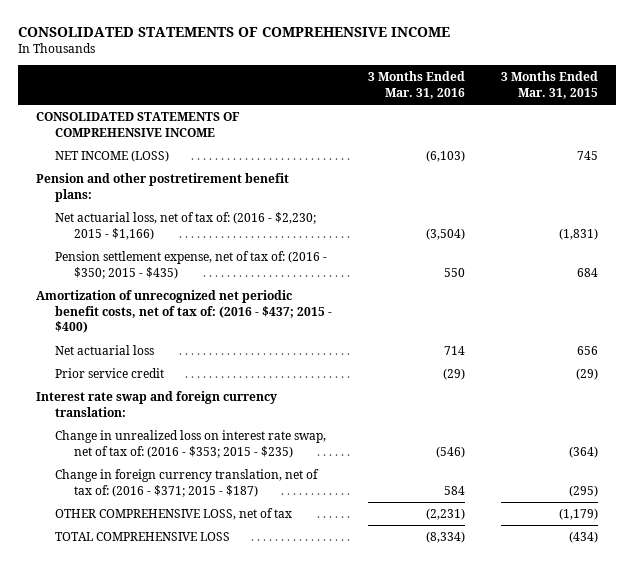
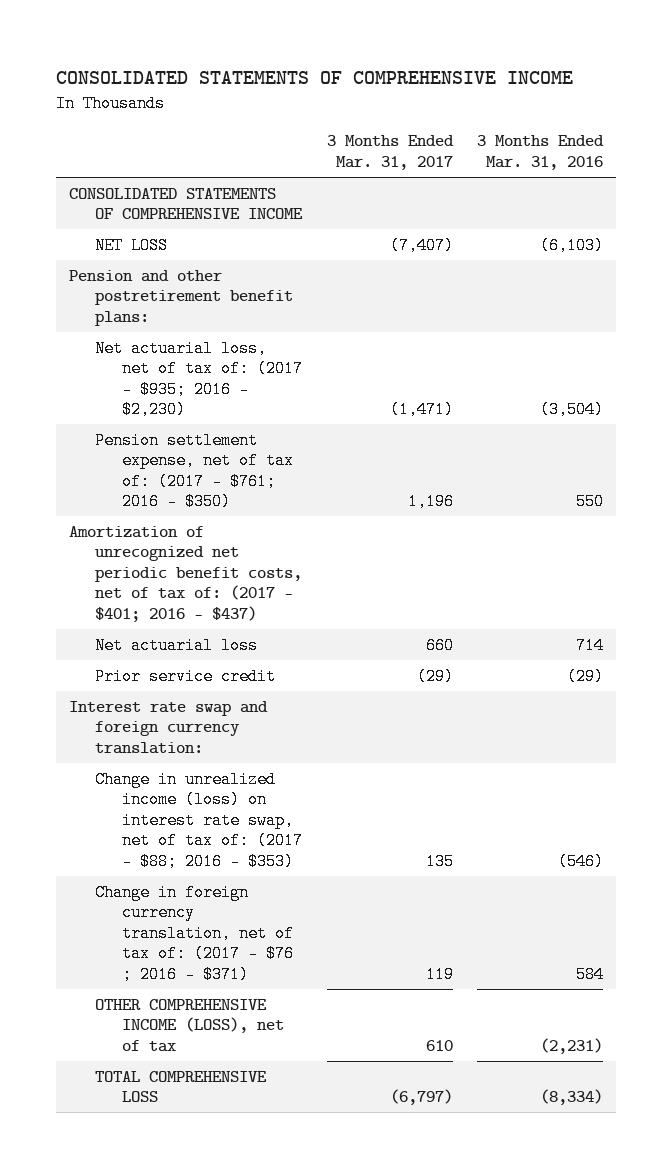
[500,71,598,99] 3 Months Ended Mar. 31, 2015 -> none
none -> [326,135,454,170] 3 Months Ended Mar. 31, 2017
[54,150,169,163] NET INCOME (LOSS) -> [95,236,169,254] NET LOSS
[54,212,316,240] Net actuarial loss, net of tax of: (2016 - $2,230; 2015 - $1,166) -> [95,339,304,419] Net actuarial loss, net of tax of: (2017 - $935; 2016 - $2,230)
[54,251,327,279] Pension settlement expense, net of tax of: (2016 - $350; 2015 - $435) -> [95,431,295,511] Pension settlement expense, net of tax of: (2017 - $761; 2016 - $350)
[35,290,332,334] Amortization of unrecognized net periodic benefit costs, net of tax of: (2016 - $437; 2015 - $400) -> [68,525,303,622] Amortization of unrecognized net periodic benefit costs, net of tax of: (2017 - $401; 2016 - $437)
[54,430,326,458] Change in unrealized loss on interest rate swap, net of tax of: (2016 - $353; 2015 - $235) -> [95,770,304,870] Change in unrealized income (loss) on interest rate swap, net of tax of: (2017 - $88; 2016 - $353)
[54,469,319,497] Change in foreign currency translation, net of tax of: (2016 - $371; 2015 - $187) -> [95,883,295,983] Change in foreign currency translation, net of tax of: (2017 - $76 ; 2016 - $371)
[54,508,292,521] OTHER COMPREHENSIVE LOSS, net of tax -> [95,998,285,1052] OTHER COMPREHENSIVE INCOME (LOSS), net of tax

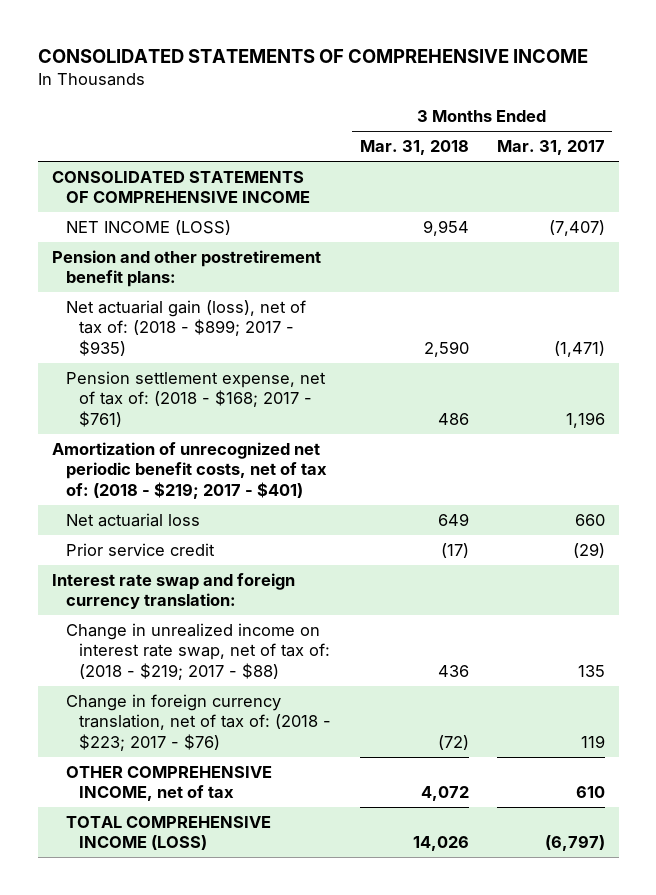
[477,135,605,170] 3 Months Ended Mar. 31, 2016 -> none
none -> [359,140,469,156] Mar. 31, 2018
[95,236,169,254] NET LOSS -> [65,219,231,235] NET INCOME (LOSS)
[95,339,304,419] Net actuarial loss, net of tax of: (2017 - $935; 2016 - $2,230) -> [65,299,306,357] Net actuarial gain (loss), net of tax of: (2018 - $899; 2017 - $935)
[95,431,295,511] Pension settlement expense, net of tax of: (2017 - $761; 2016 - $350) -> [65,370,326,428] Pension settlement expense, net of tax of: (2018 - $168; 2017 - $761)
[68,525,303,622] Amortization of unrecognized net periodic benefit costs, net of tax of: (2017 - $401; 2016 - $437) -> [51,441,327,500] Amortization of unrecognized net periodic benefit costs, net of tax of: (2018 - $219; 2017 - $401)
[95,770,304,870] Change in unrealized income (loss) on interest rate swap, net of tax of: (2017 - $88; 2016 - $353) -> [65,622,331,681] Change in unrealized income on interest rate swap, net of tax of: (2018 - $219; 2017 - $88)
[95,883,295,983] Change in foreign currency translation, net of tax of: (2017 - $76 ; 2016 - $371) -> [65,693,332,752] Change in foreign currency translation, net of tax of: (2018 - $223; 2017 - $76)
[95,998,285,1052] OTHER COMPREHENSIVE INCOME (LOSS), net of tax -> [65,765,272,802] OTHER COMPREHENSIVE INCOME, net of tax
[95,1070,268,1103] TOTAL COMPREHENSIVE LOSS -> [65,815,271,851] TOTAL COMPREHENSIVE INCOME (LOSS)

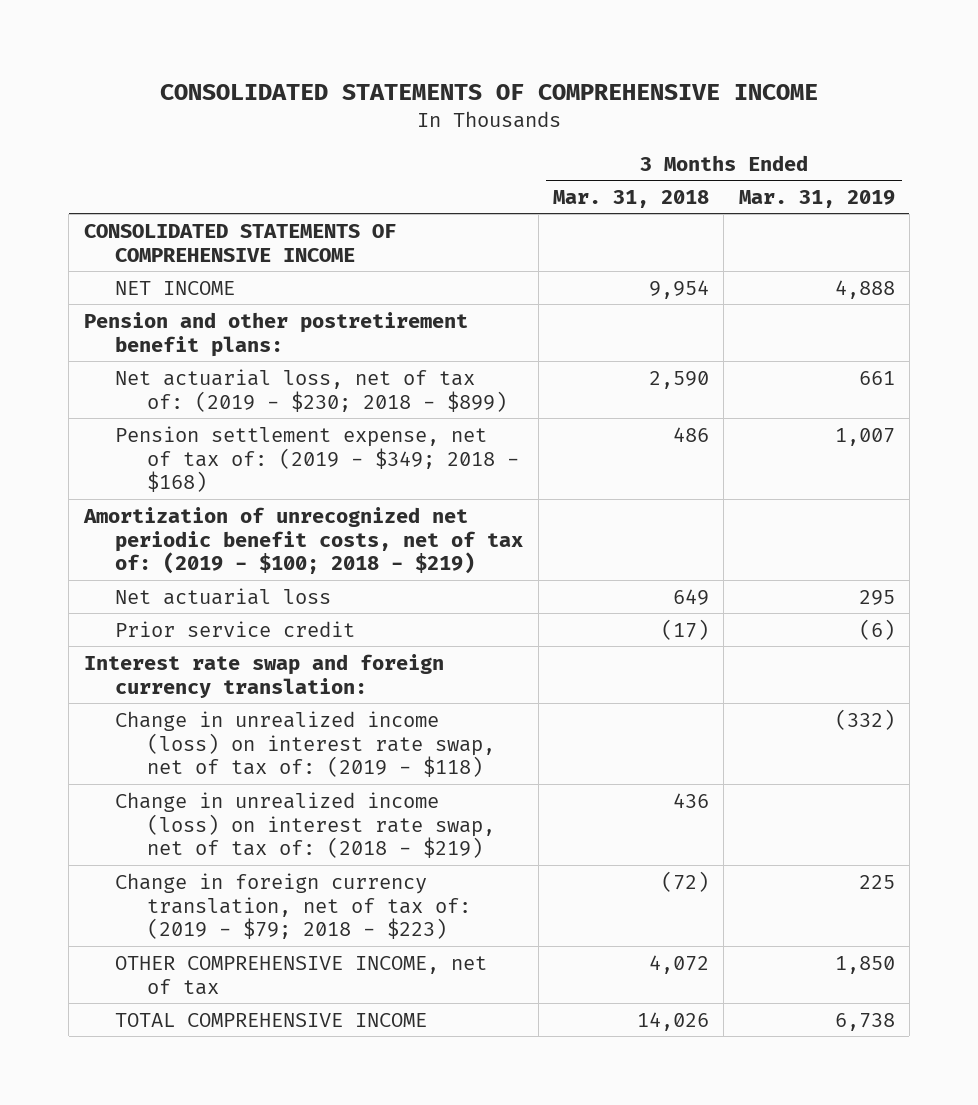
[496,140,605,156] Mar. 31, 2017 -> none
none -> [738,189,895,208] Mar. 31, 2019
[65,219,231,235] NET INCOME (LOSS) -> [115,280,236,295] NET INCOME
[65,299,306,357] Net actuarial gain (loss), net of tax of: (2018 - $899; 2017 - $935) -> [115,368,507,412] Net actuarial loss, net of tax of: (2019 - $230; 2018 - $899)
[65,370,326,428] Pension settlement expense, net of tax of: (2018 - $168; 2017 - $761) -> [115,425,519,493] Pension settlement expense, net of tax of: (2019 - $349; 2018 - $168)
[51,441,327,500] Amortization of unrecognized net periodic benefit costs, net of tax of: (2018 - $219; 2017 - $401) -> [82,506,524,575] Amortization of unrecognized net periodic benefit costs, net of tax of: (2019 - $100; 2018 - $219)
none -> [115,710,495,778] Change in unrealized income (loss) on interest rate swap, net of tax of: (2019 - $118)
[65,622,331,681] Change in unrealized income on interest rate swap, net of tax of: (2018 - $219; 2017 - $88) -> [115,791,495,859] Change in unrealized income (loss) on interest rate swap, net of tax of: (2018 - $219)
[65,693,332,752] Change in foreign currency translation, net of tax of: (2018 - $223; 2017 - $76) -> [115,872,471,940] Change in foreign currency translation, net of tax of: (2019 - $79; 2018 - $223)
[65,815,271,851] TOTAL COMPREHENSIVE INCOME (LOSS) -> [115,1012,428,1027] TOTAL COMPREHENSIVE INCOME

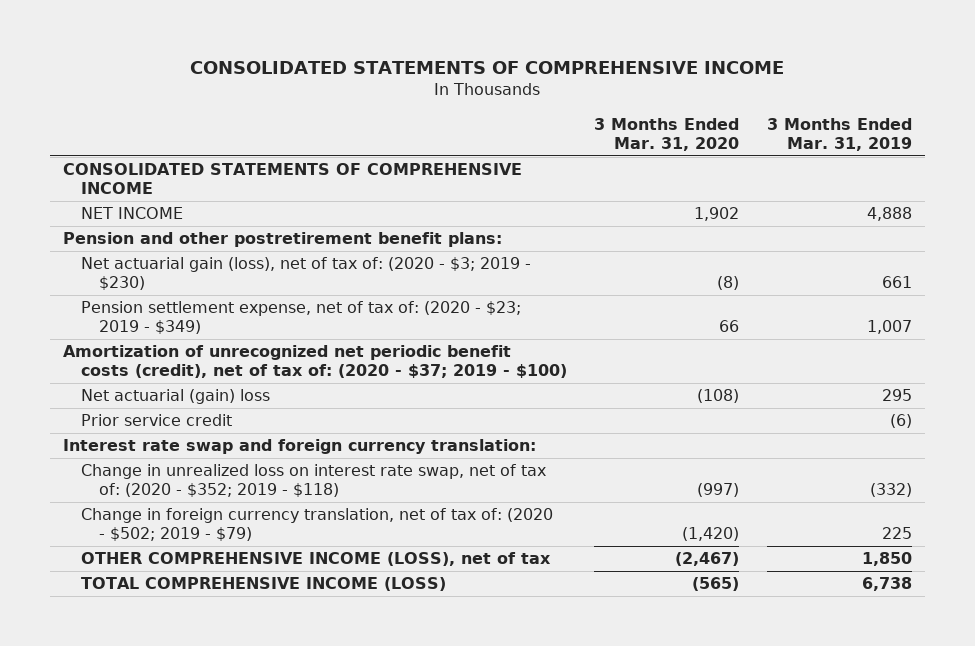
[552,189,709,208] Mar. 31, 2018 -> none
none -> [594,117,740,151] 3 Months Ended Mar. 31, 2020
[115,368,507,412] Net actuarial loss, net of tax of: (2019 - $230; 2018 - $899) -> [81,257,532,291] Net actuarial gain (loss), net of tax of: (2020 - $3; 2019 - $230)
[115,425,519,493] Pension settlement expense, net of tax of: (2019 - $349; 2018 - $168) -> [81,301,522,335] Pension settlement expense, net of tax of: (2020 - $23; 2019 - $349)
[82,506,524,575] Amortization of unrecognized net periodic benefit costs, net of tax of: (2019 - $100; 2018 - $219) -> [63,345,568,379] Amortization of unrecognized net periodic benefit costs (credit), net of tax of: (2020 - $37; 2019 - $100)
[115,587,332,605] Net actuarial loss -> [81,389,271,405] Net actuarial (gain) loss
[115,791,495,859] Change in unrealized income (loss) on interest rate swap, net of tax of: (2018 - $219) -> none
[115,710,495,778] Change in unrealized income (loss) on interest rate swap, net of tax of: (2019 - $118) -> [81,464,547,498] Change in unrealized loss on interest rate swap, net of tax of: (2020 - $352; 2019 - $118)
[115,872,471,940] Change in foreign currency translation, net of tax of: (2019 - $79; 2018 - $223) -> [81,508,554,542] Change in foreign currency translation, net of tax of: (2020 - $502; 2019 - $79)
[115,955,488,995] OTHER COMPREHENSIVE INCOME, net of tax -> [81,552,552,567] OTHER COMPREHENSIVE INCOME (LOSS), net of tax
[115,1012,428,1027] TOTAL COMPREHENSIVE INCOME -> [81,577,447,592] TOTAL COMPREHENSIVE INCOME (LOSS)

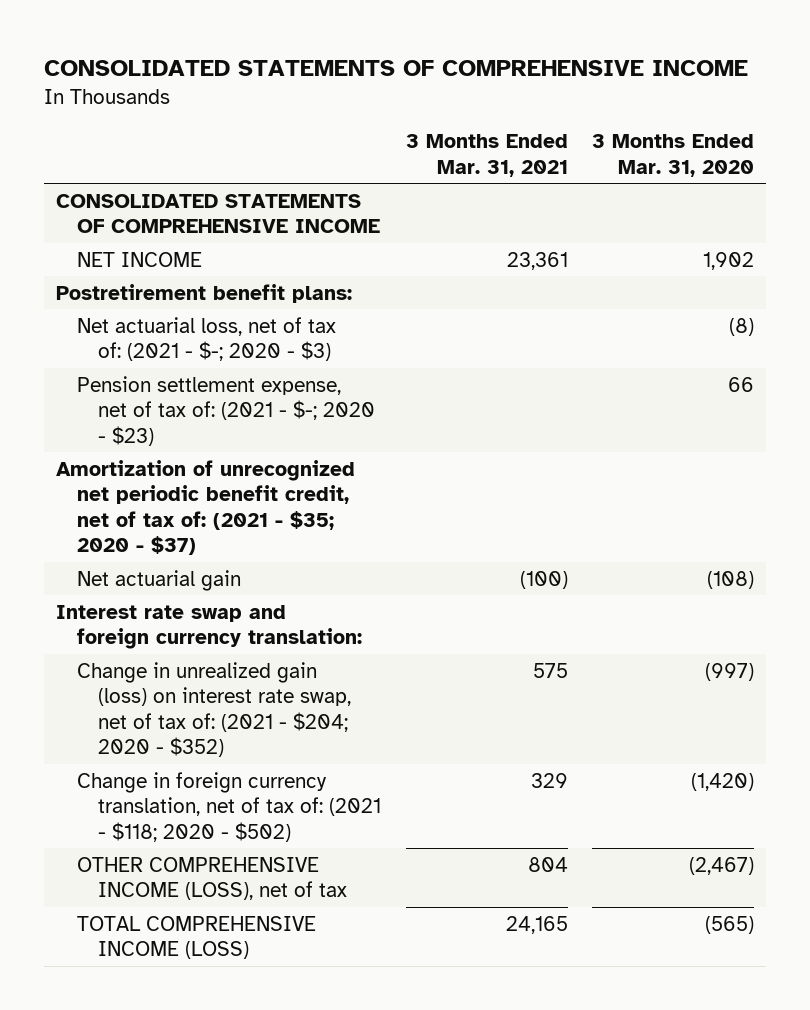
[766,117,912,151] 3 Months Ended Mar. 31, 2019 -> none
none -> [405,134,568,177] 3 Months Ended Mar. 31, 2021
[81,414,233,427] Prior service credit -> none
[63,232,503,248] Pension and other postretirement benefit plans: -> [55,283,352,303] Postretirement benefit plans:
[81,257,532,291] Net actuarial gain (loss), net of tax of: (2020 - $3; 2019 - $230) -> [77,316,337,362] Net actuarial loss, net of tax of: (2021 - $-; 2020 - $3)
[81,301,522,335] Pension settlement expense, net of tax of: (2020 - $23; 2019 - $349) -> [77,375,376,446] Pension settlement expense, net of tax of: (2021 - $-; 2020 - $23)
[63,345,568,379] Amortization of unrecognized net periodic benefit costs (credit), net of tax of: (2020 - $37; 2019 - $100) -> [55,459,355,556] Amortization of unrecognized net periodic benefit credit, net of tax of: (2021 - $35; 2020 - $37)
[81,389,271,405] Net actuarial (gain) loss -> [77,569,242,591] Net actuarial gain
[81,464,547,498] Change in unrealized loss on interest rate swap, net of tax of: (2020 - $352; 2019 - $118) -> [77,661,352,758] Change in unrealized gain (loss) on interest rate swap, net of tax of: (2021 - $204; 2020 - $352)
[81,508,554,542] Change in foreign currency translation, net of tax of: (2020 - $502; 2019 - $79) -> [77,771,382,842] Change in foreign currency translation, net of tax of: (2021 - $118; 2020 - $502)

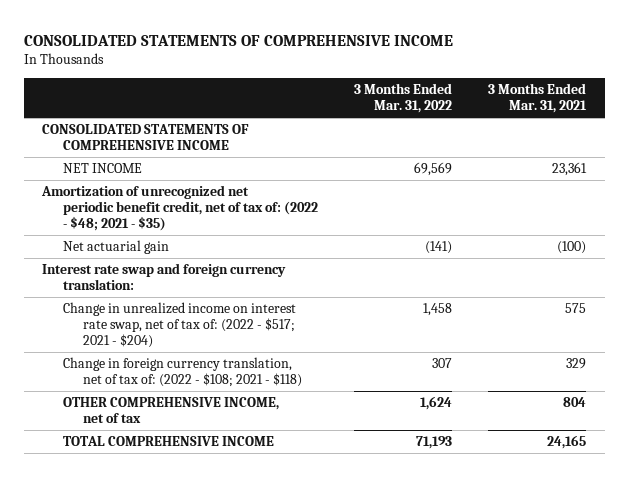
[592,134,755,177] 3 Months Ended Mar. 31, 2020 -> none
none -> [354,83,453,114] 3 Months Ended Mar. 31, 2022
[55,283,352,303] Postretirement benefit plans: -> none
[77,316,337,362] Net actuarial loss, net of tax of: (2021 - $-; 2020 - $3) -> none
[77,375,376,446] Pension settlement expense, net of tax of: (2021 - $-; 2020 - $23) -> none
[55,459,355,556] Amortization of unrecognized net periodic benefit credit, net of tax of: (2021 - $35; 2020 - $37) -> [41,185,318,232] Amortization of unrecognized net periodic benefit credit, net of tax of: (2022 - $48; 2021 - $35)
[77,661,352,758] Change in unrealized gain (loss) on interest rate swap, net of tax of: (2021 - $204; 2020 - $352) -> [62,302,296,349] Change in unrealized income on interest rate swap, net of tax of: (2022 - $517; 2021 - $204)
[77,771,382,842] Change in foreign currency translation, net of tax of: (2021 - $118; 2020 - $502) -> [62,357,303,388] Change in foreign currency translation, net of tax of: (2022 - $108; 2021 - $118)
[77,856,348,901] OTHER COMPREHENSIVE INCOME (LOSS), net of tax -> [62,397,279,424] OTHER COMPREHENSIVE INCOME, net of tax
[77,915,317,960] TOTAL COMPREHENSIVE INCOME (LOSS) -> [62,436,274,447] TOTAL COMPREHENSIVE INCOME

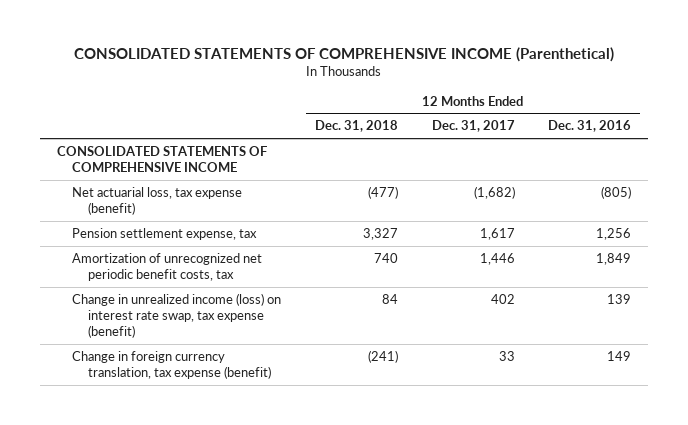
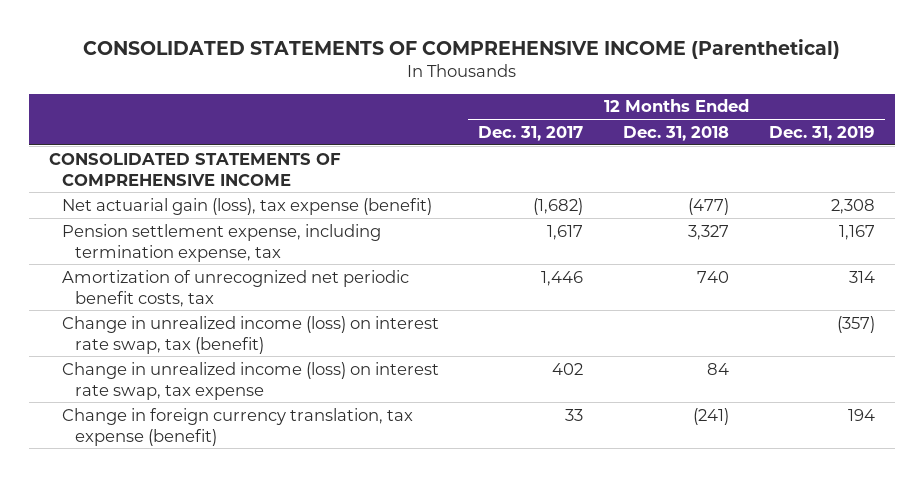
[548,120,632,133] Dec. 31, 2016 -> none
none -> [768,125,875,141] Dec. 31, 2019
[72,186,243,216] Net actuarial loss, tax expense (benefit) -> [61,197,432,215] Net actuarial gain (loss), tax expense (benefit)
[72,227,258,240] Pension settlement expense, tax -> [61,223,381,262] Pension settlement expense, including termination expense, tax
none -> [61,315,439,354] Change in unrealized income (loss) on interest rate swap, tax (benefit)
[72,292,282,339] Change in unrealized income (loss) on interest rate swap, tax expense (benefit) -> [61,361,439,400] Change in unrealized income (loss) on interest rate swap, tax expense

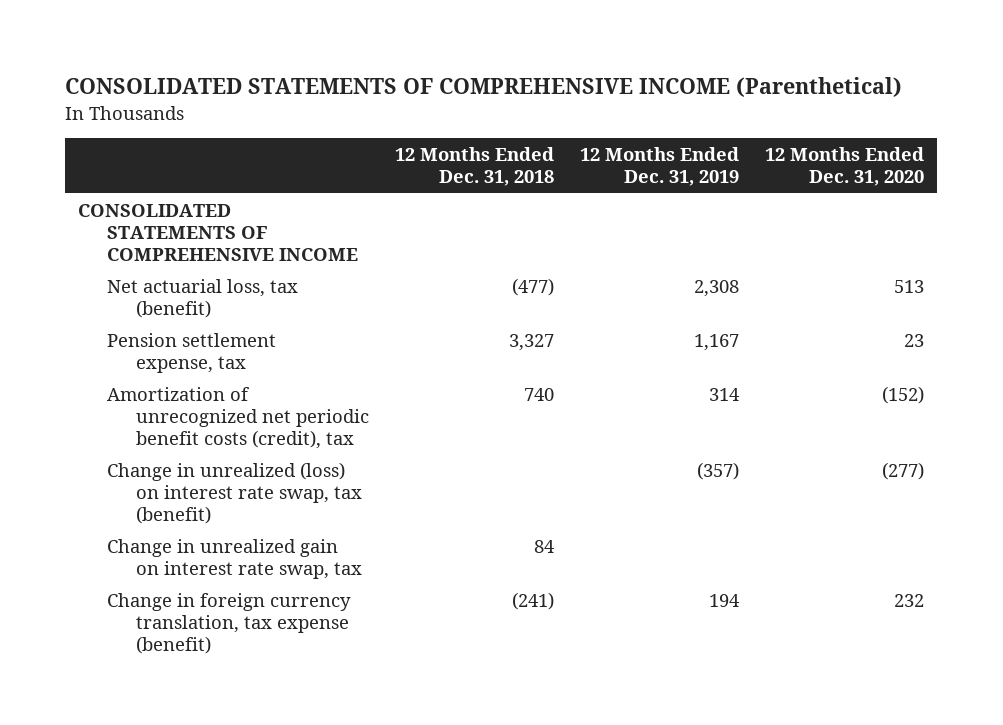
[478,125,584,141] Dec. 31, 2017 -> none
none -> [765,147,925,187] 12 Months Ended Dec. 31, 2020
[61,197,432,215] Net actuarial gain (loss), tax expense (benefit) -> [107,278,299,318] Net actuarial loss, tax (benefit)
[61,223,381,262] Pension settlement expense, including termination expense, tax -> [107,332,277,373] Pension settlement expense, tax
[61,269,409,307] Amortization of unrecognized net periodic benefit costs, tax -> [107,386,369,449] Amortization of unrecognized net periodic benefit costs (credit), tax
[61,315,439,354] Change in unrealized income (loss) on interest rate swap, tax (benefit) -> [107,461,362,524] Change in unrealized (loss) on interest rate swap, tax (benefit)
[61,361,439,400] Change in unrealized income (loss) on interest rate swap, tax expense -> [107,538,362,579] Change in unrealized gain on interest rate swap, tax

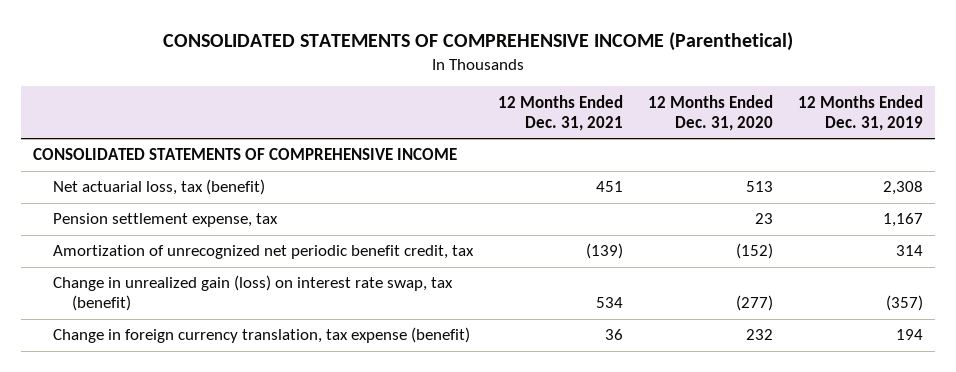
[394,147,554,187] 12 Months Ended Dec. 31, 2018 -> none
none -> [497,94,623,131] 12 Months Ended Dec. 31, 2021
[107,538,362,579] Change in unrealized gain on interest rate swap, tax -> none
[107,386,369,449] Amortization of unrecognized net periodic benefit costs (credit), tax -> [52,245,474,260] Amortization of unrecognized net periodic benefit credit, tax
[107,461,362,524] Change in unrealized (loss) on interest rate swap, tax (benefit) -> [52,275,453,312] Change in unrealized gain (loss) on interest rate swap, tax (benefit)

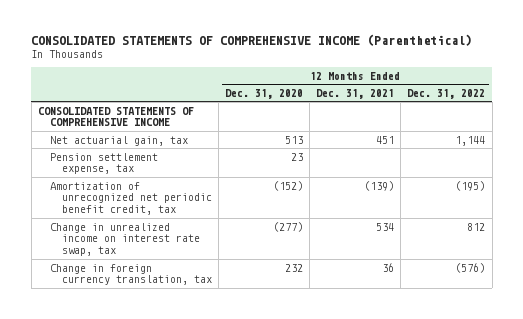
[797,94,923,131] 12 Months Ended Dec. 31, 2019 -> none
none -> [407,88,486,99] Dec. 31, 2022
[52,179,265,196] Net actuarial loss, tax (benefit) -> [50,135,189,146] Net actuarial gain, tax
[52,275,453,312] Change in unrealized gain (loss) on interest rate swap, tax (benefit) -> [50,222,201,257] Change in unrealized income on interest rate swap, tax
[52,327,470,344] Change in foreign currency translation, tax expense (benefit) -> [50,263,213,286] Change in foreign currency translation, tax

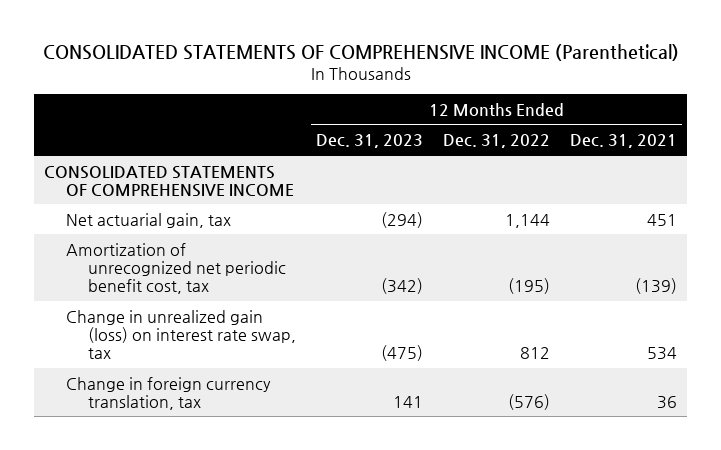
[225,88,304,99] Dec. 31, 2020 -> none
none -> [315,134,423,149] Dec. 31, 2023
[50,152,159,175] Pension settlement expense, tax -> none
[50,181,213,216] Amortization of unrecognized net periodic benefit credit, tax -> [65,242,286,294] Amortization of unrecognized net periodic benefit cost, tax
[50,222,201,257] Change in unrealized income on interest rate swap, tax -> [65,309,296,359] Change in unrealized gain (loss) on interest rate swap, tax

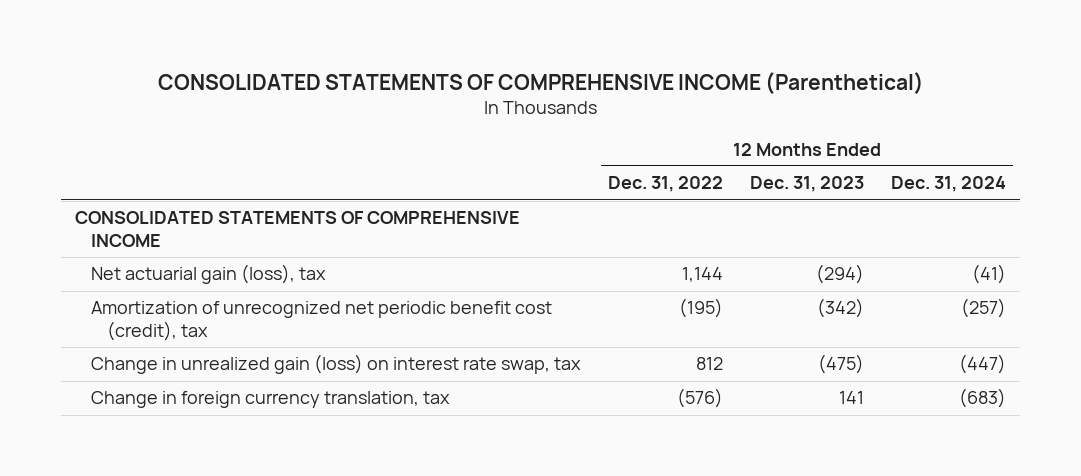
[570,134,678,149] Dec. 31, 2021 -> none
none -> [891,176,1007,193] Dec. 31, 2024
[65,212,231,228] Net actuarial gain, tax -> [91,264,327,285] Net actuarial gain (loss), tax
[65,242,286,294] Amortization of unrecognized net periodic benefit cost, tax -> [91,301,553,342] Amortization of unrecognized net periodic benefit cost (credit), tax

